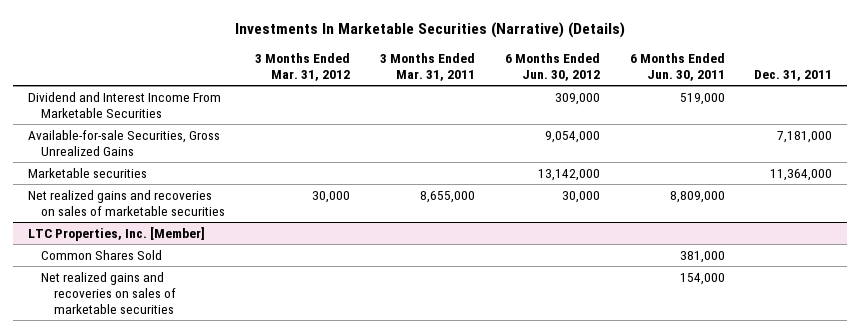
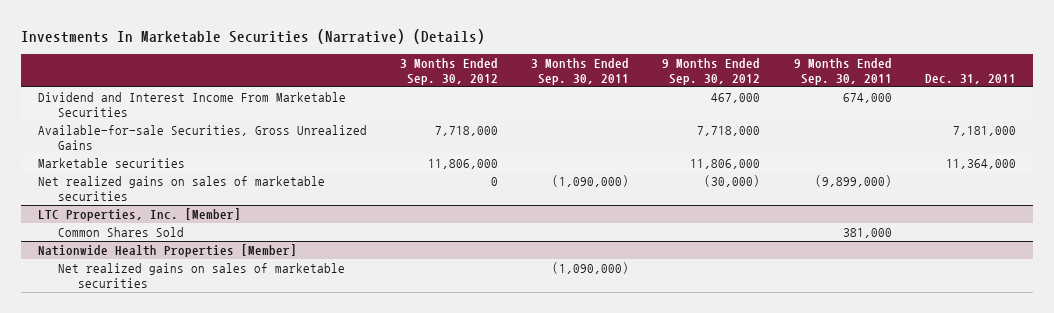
[255,53,351,82] 3 Months Ended Mar. 31, 2012 -> none
[379,53,475,82] 3 Months Ended Mar. 31, 2011 -> none
[504,53,600,82] 6 Months Ended Jun. 30, 2012 -> none
[629,53,725,82] 6 Months Ended Jun. 30, 2011 -> none
none -> [399,57,498,85] 3 Months Ended Sep. 30, 2012
none -> [531,57,630,85] 3 Months Ended Sep. 30, 2011
none -> [662,57,761,85] 9 Months Ended Sep. 30, 2012
none -> [793,57,892,85] 9 Months Ended Sep. 30, 2011
[28,189,226,216] Net realized gains and recoveries on sales of marketable securities -> [37,176,325,202] Net realized gains on sales of marketable securities
[41,271,177,314] Net realized gains and recoveries on sales of marketable securities -> none
none -> [37,244,297,258] Nationwide Health Properties [Member]
none -> [57,263,345,289] Net realized gains on sales of marketable securities

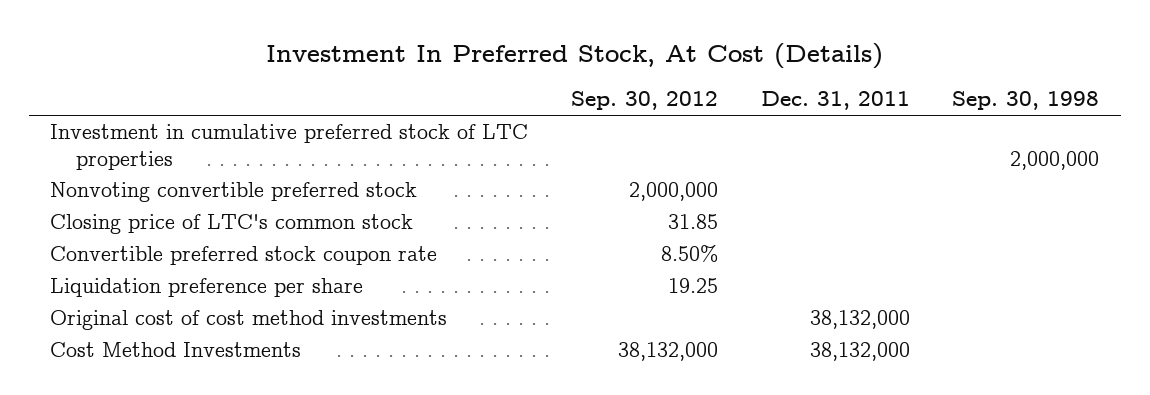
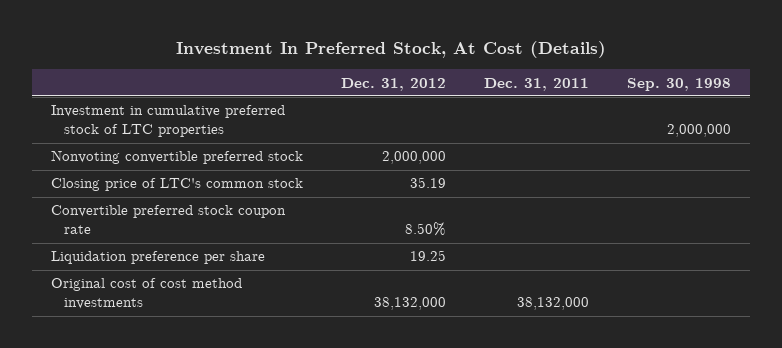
[570,91,718,111] Sep. 30, 2012 -> none
none -> [340,77,446,91] Dec. 31, 2012
[50,342,302,358] Cost Method Investments -> none

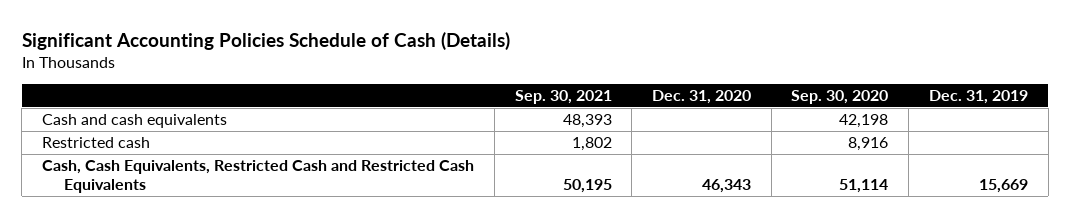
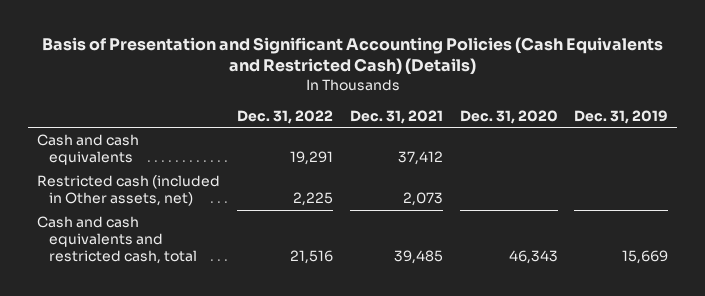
[21,31,510,50] Significant Accounting Policies Schedule of Cash (Details) -> [41,36,663,75] Basis of Presentation and Significant Accounting Policies (Cash Equivalents and Restricted Cash) (Details)
[514,90,612,105] Sep. 30, 2021 -> none
[791,90,889,105] Sep. 30, 2020 -> none
none -> [236,109,333,124] Dec. 31, 2022
none -> [349,109,443,124] Dec. 31, 2021
[42,137,151,149] Restricted cash -> [36,174,220,206] Restricted cash (included in Other assets, net)
[42,160,475,193] Cash, Cash Equivalents, Restricted Cash and Restricted Cash Equivalents -> [36,215,198,264] Cash and cash equivalents and restricted cash, total

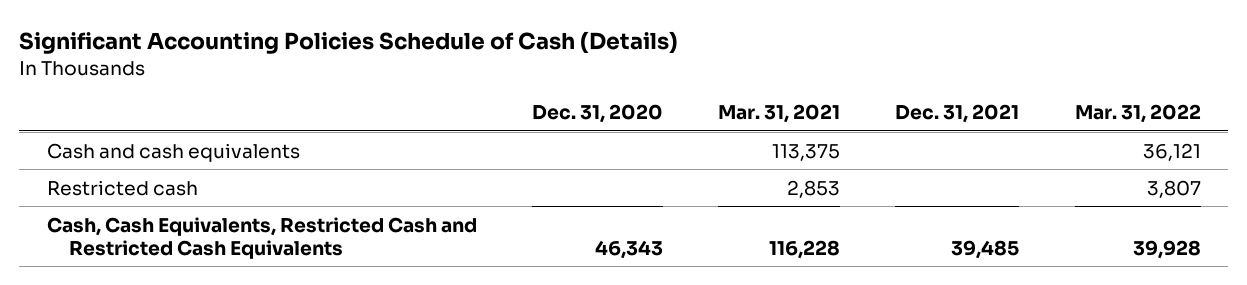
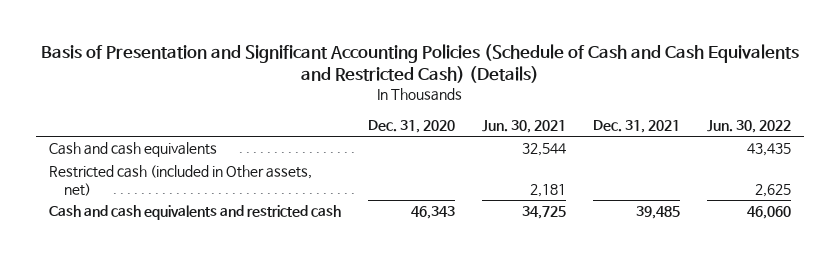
[19,30,679,54] Significant Accounting Policies Schedule of Cash (Details) -> [41,44,800,84] Basis of Presentation and Significant Accounting Policies (Schedule of Cash and Cash Equivalents and Restricted Cash) (Details)
[718,104,841,124] Mar. 31, 2021 -> none
[1074,104,1201,124] Mar. 31, 2022 -> none
none -> [482,119,567,133] Jun. 30, 2021
none -> [706,119,791,133] Jun. 30, 2022
[46,179,198,196] Restricted cash -> [49,165,313,196] Restricted cash (included in Other assets, net)
[46,216,477,259] Cash, Cash Equivalents, Restricted Cash and Restricted Cash Equivalents -> [49,205,342,221] Cash and cash equivalents and restricted cash

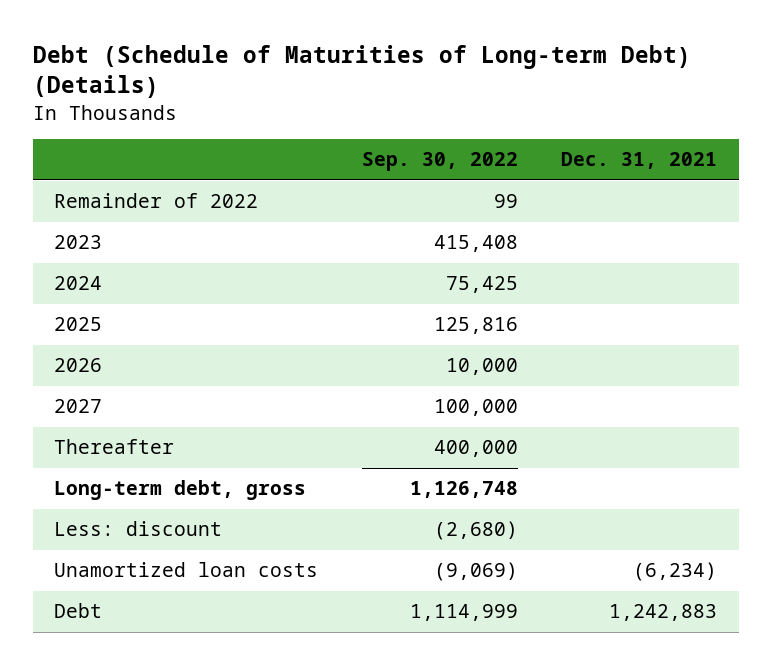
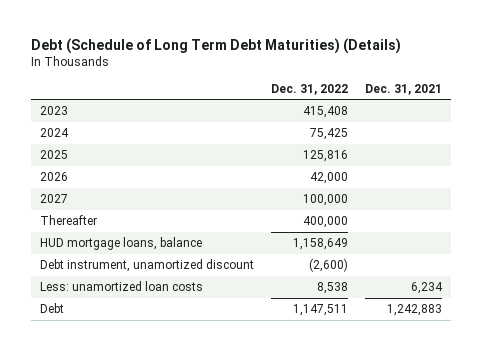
[32,44,691,99] Debt (Schedule of Maturities of Long-term Debt) (Details) -> [30,37,401,54] Debt (Schedule of Long Term Debt Maturities) (Details)
[361,152,518,172] Sep. 30, 2022 -> none
none -> [270,83,348,95] Dec. 31, 2022
[54,193,259,209] Remainder of 2022 -> none
[54,480,307,501] Long-term debt, gross -> [39,237,202,251] HUD mortgage loans, balance
[54,521,223,537] Less: discount -> [39,259,254,273] Debt instrument, unamortized discount
[54,562,319,578] Unamortized loan costs -> [39,281,203,292] Less: unamortized loan costs
[633,562,718,582] (6,234) -> [411,282,444,295] 6,234

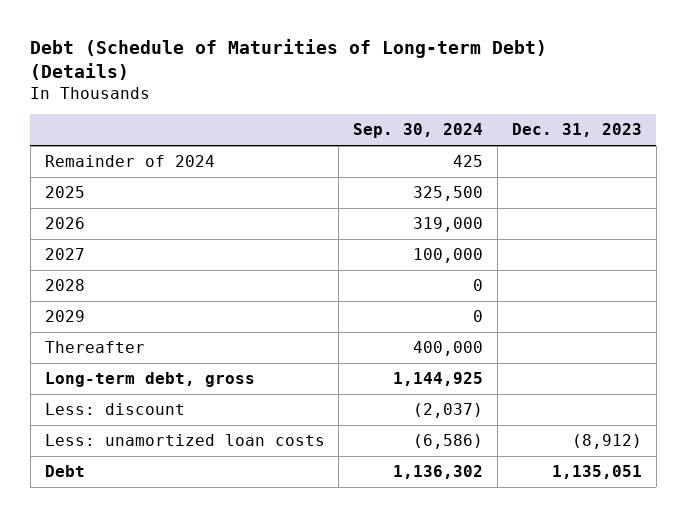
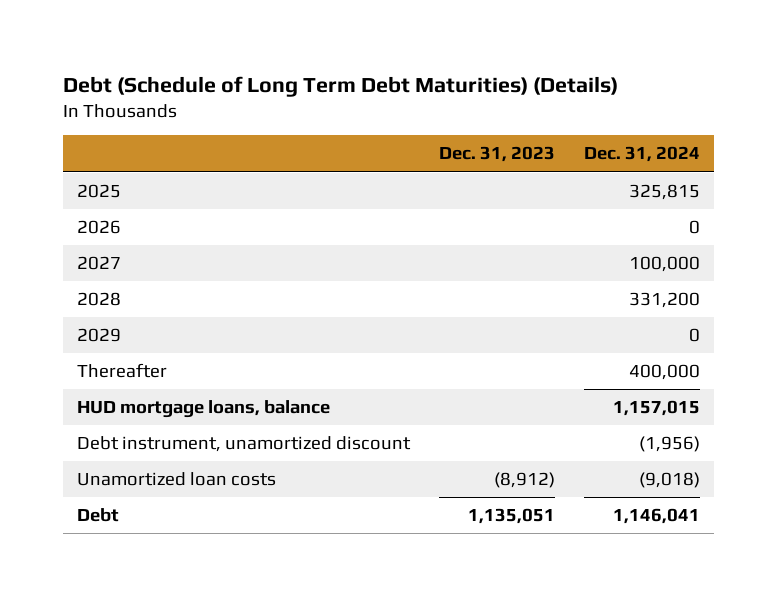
[30,39,548,81] Debt (Schedule of Maturities of Long-term Debt) (Details) -> [62,75,618,97] Debt (Schedule of Long Term Debt Maturities) (Details)
[353,123,484,139] Sep. 30, 2024 -> none
none -> [583,146,700,163] Dec. 31, 2024
[44,155,215,168] Remainder of 2024 -> none
[44,372,255,388] Long-term debt, gross -> [77,400,331,419] HUD mortgage loans, balance
[44,403,185,416] Less: discount -> [77,436,412,453] Debt instrument, unamortized discount
[44,434,325,447] Less: unamortized loan costs -> [77,472,277,487] Unamortized loan costs

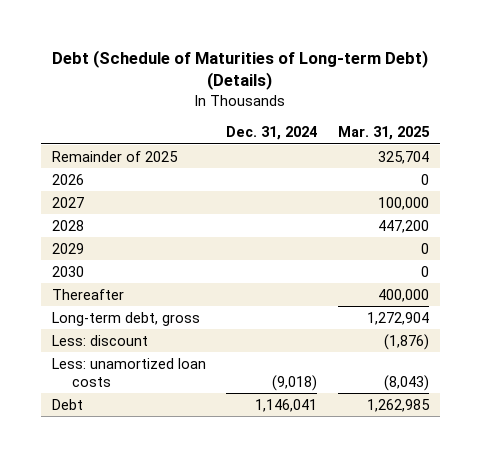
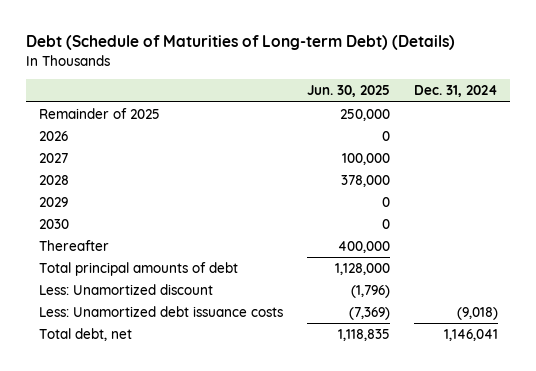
[338,126,431,141] Mar. 31, 2025 -> none
none -> [306,85,390,98] Jun. 30, 2025
[51,311,200,326] Long-term debt, gross -> [38,262,238,277] Total principal amounts of debt
[51,334,148,346] Less: discount -> [38,284,213,296] Less: Unamortized discount
[51,357,206,387] Less: unamortized loan costs -> [38,306,283,318] Less: Unamortized debt issuance costs
[51,398,83,410] Debt -> [38,328,132,342] Total debt, net

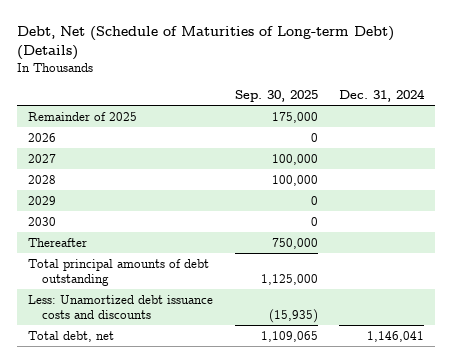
[26,35,456,51] Debt (Schedule of Maturities of Long-term Debt) (Details) -> [16,26,394,61] Debt, Net (Schedule of Maturities of Long-term Debt) (Details)
[306,85,390,98] Jun. 30, 2025 -> none
none -> [234,89,318,102] Sep. 30, 2025
[38,306,283,318] Less: Unamortized debt issuance costs -> none
[38,262,238,277] Total principal amounts of debt -> [27,258,209,287] Total principal amounts of debt outstanding
[38,284,213,296] Less: Unamortized discount -> [27,294,213,320] Less: Unamortized debt issuance costs and discounts

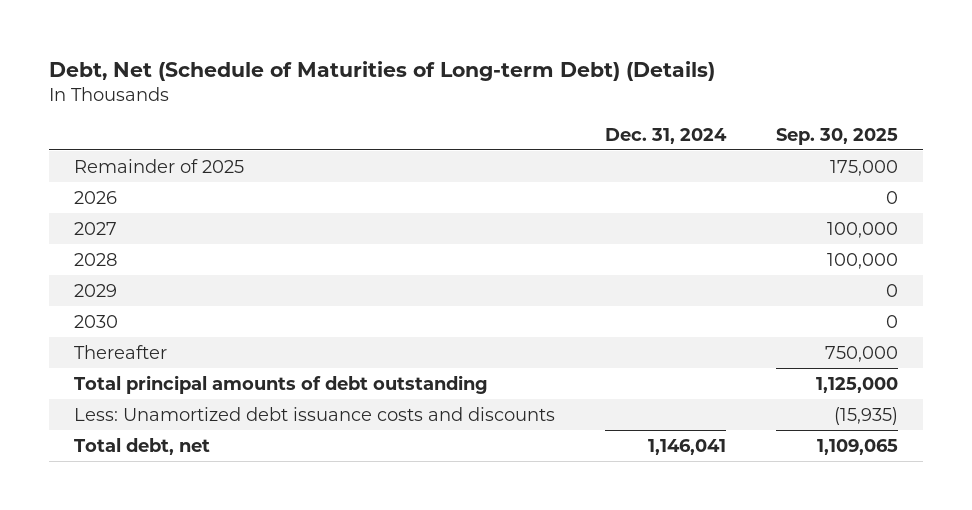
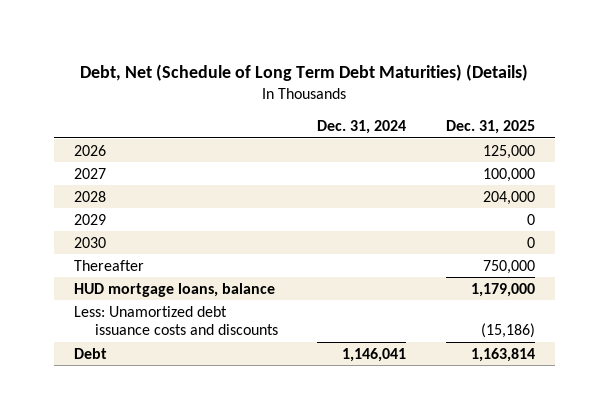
[48,60,715,81] Debt, Net (Schedule of Maturities of Long-term Debt) (Details) -> [80,64,529,82] Debt, Net (Schedule of Long Term Debt Maturities) (Details)
[775,127,898,145] Sep. 30, 2025 -> none
none -> [445,120,535,135] Dec. 31, 2025
[73,158,244,173] Remainder of 2025 -> none
[73,374,488,394] Total principal amounts of debt outstanding -> [73,282,275,297] HUD mortgage loans, balance
[73,437,210,455] Total debt, net -> [73,347,107,359] Debt

